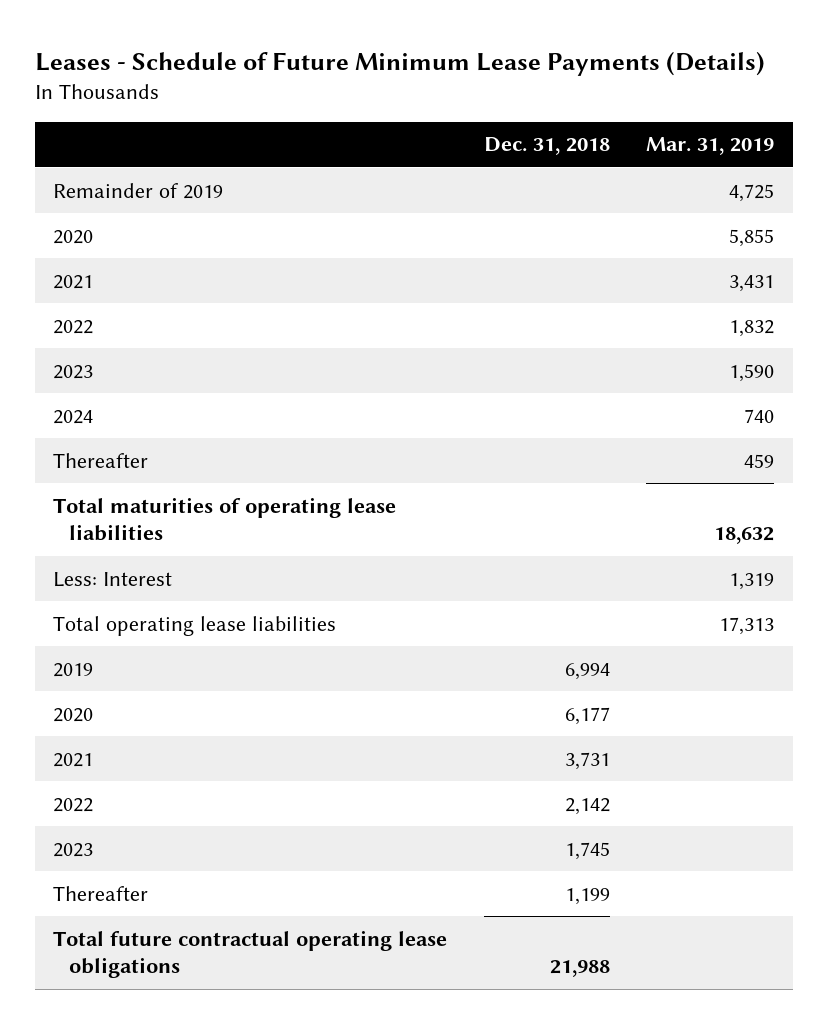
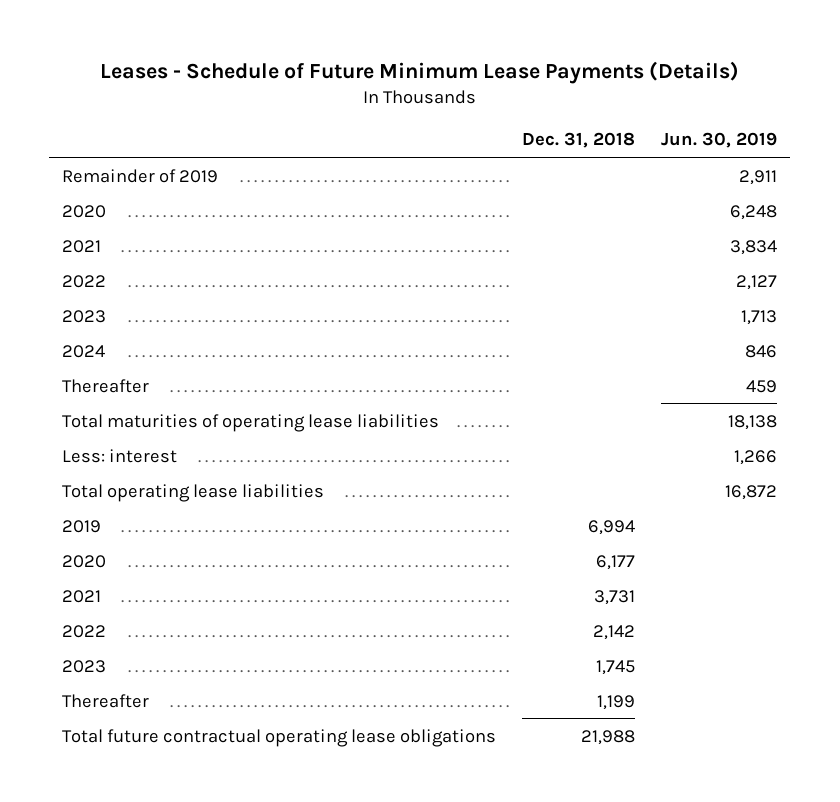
[646,137,775,156] Mar. 31, 2019 -> none
none -> [661,132,778,149] Jun. 30, 2019
[53,571,173,587] Less: Interest -> [62,448,178,463] Less: interest

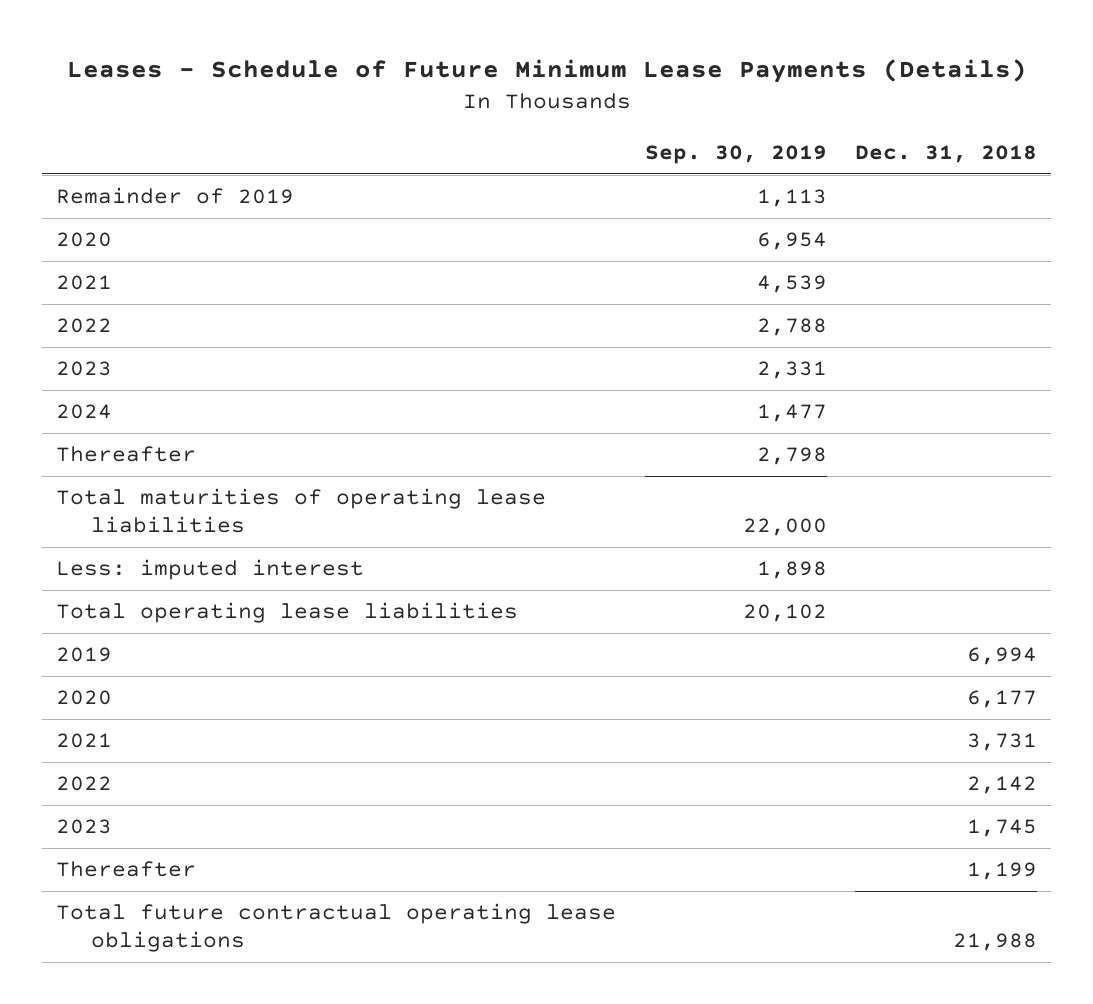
[661,132,778,149] Jun. 30, 2019 -> none
none -> [644,144,827,164] Sep. 30, 2019
[62,448,178,463] Less: interest -> [56,559,365,581] Less: imputed interest

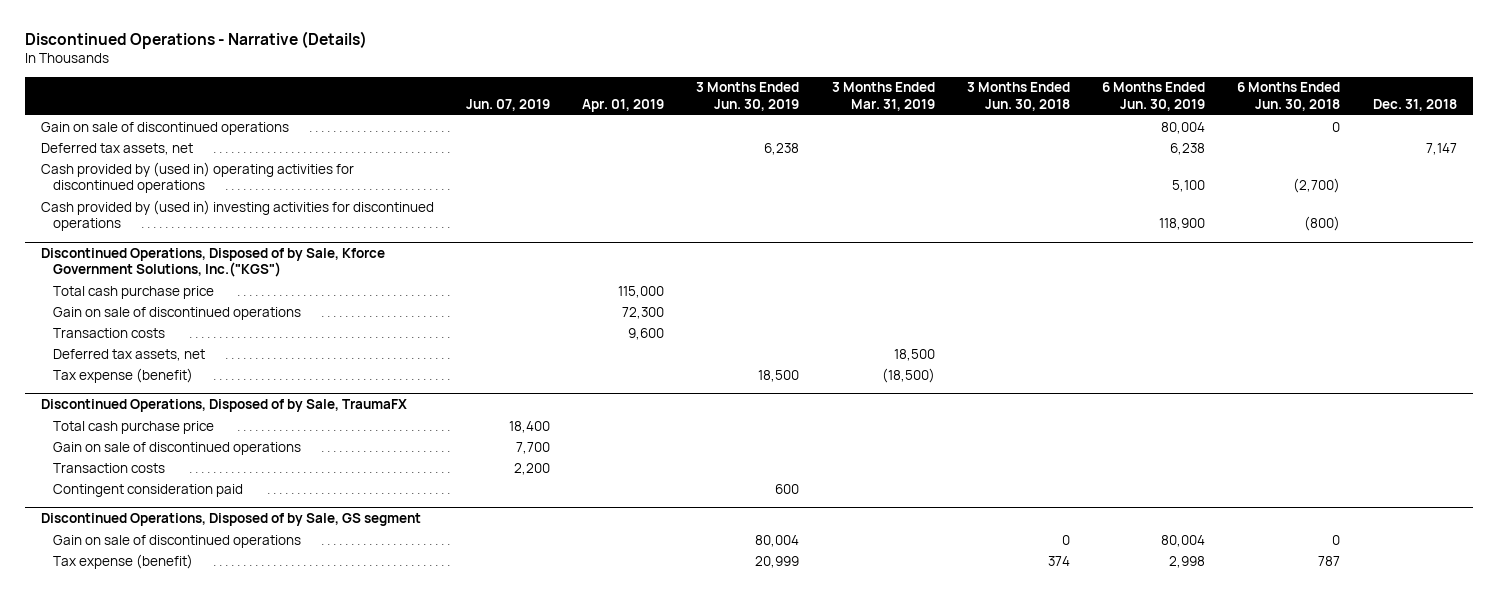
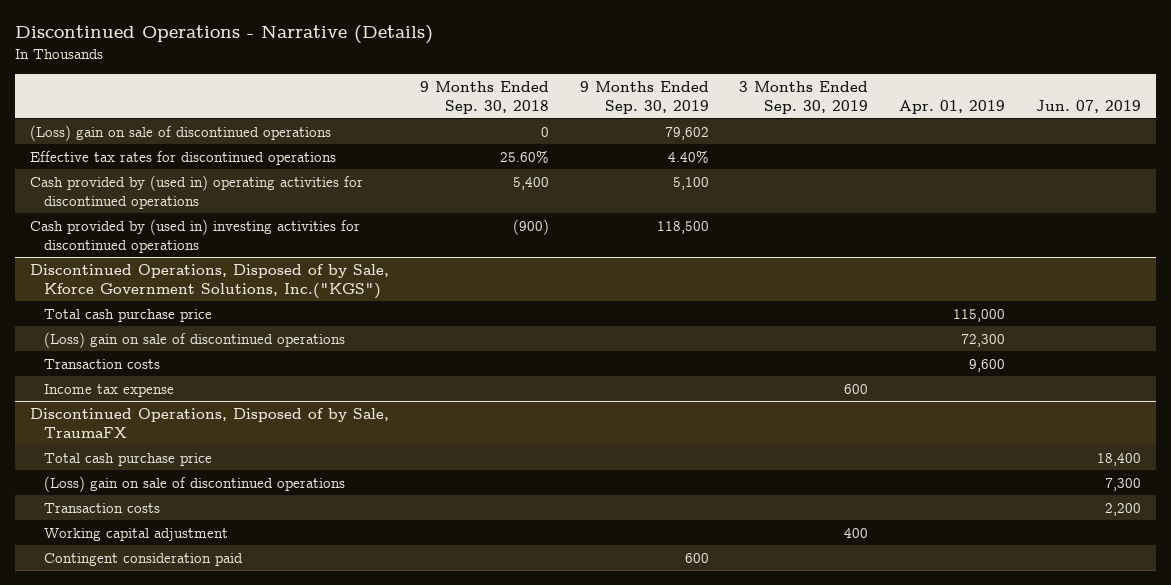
[696,82,800,111] 3 Months Ended Jun. 30, 2019 -> none
[831,82,935,111] 3 Months Ended Mar. 31, 2019 -> none
[966,82,1070,111] 3 Months Ended Jun. 30, 2018 -> none
[1102,82,1206,111] 6 Months Ended Jun. 30, 2019 -> none
[1237,82,1341,111] 6 Months Ended Jun. 30, 2018 -> none
[1372,98,1457,111] Dec. 31, 2018 -> none
none -> [420,80,550,114] 9 Months Ended Sep. 30, 2018
none -> [579,80,709,114] 9 Months Ended Sep. 30, 2019
none -> [739,80,869,114] 3 Months Ended Sep. 30, 2019
[40,142,193,155] Deferred tax assets, net -> none
[40,121,289,135] Gain on sale of discontinued operations -> [30,124,332,141] (Loss) gain on sale of discontinued operations
none -> [30,150,337,165] Effective tax rates for discontinued operations
[53,306,302,320] Gain on sale of discontinued operations -> [43,331,345,348] (Loss) gain on sale of discontinued operations
[53,348,206,361] Deferred tax assets, net -> none
[53,367,194,383] Tax expense (benefit) -> [43,383,174,397] Income tax expense
[53,441,302,455] Gain on sale of discontinued operations -> [43,475,345,492] (Loss) gain on sale of discontinued operations
[516,441,551,454] 7,700 -> [1104,477,1141,491] 7,300
none -> [43,527,228,541] Working capital adjustment
[40,512,421,526] Discontinued Operations, Disposed of by Sale, GS segment -> none
[53,534,302,548] Gain on sale of discontinued operations -> none
[53,553,194,569] Tax expense (benefit) -> none

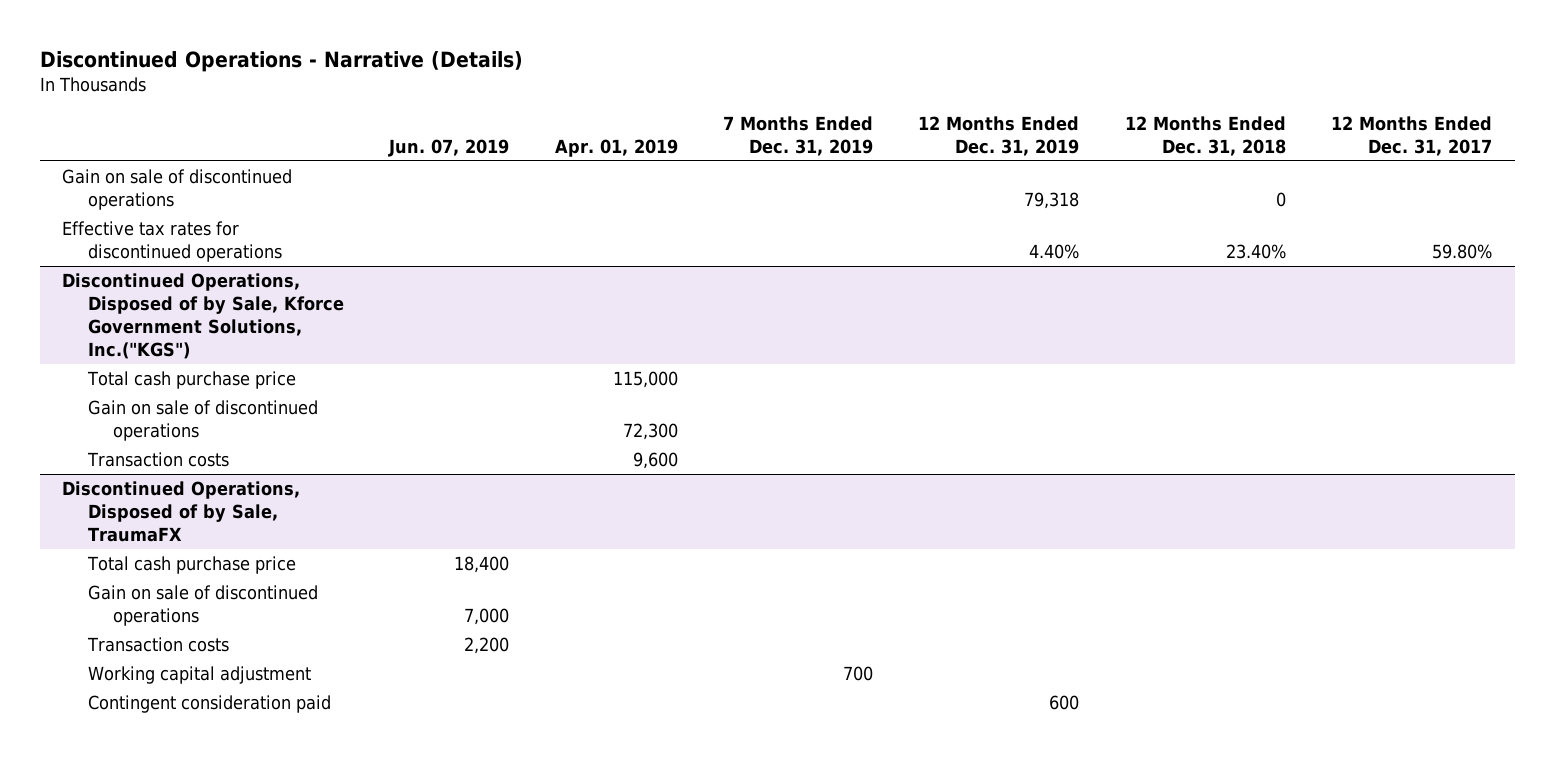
[420,80,550,114] 9 Months Ended Sep. 30, 2018 -> none
[579,80,709,114] 9 Months Ended Sep. 30, 2019 -> none
[739,80,869,114] 3 Months Ended Sep. 30, 2019 -> none
none -> [722,116,873,157] 7 Months Ended Dec. 31, 2019
none -> [918,116,1080,157] 12 Months Ended Dec. 31, 2019
none -> [1124,116,1286,157] 12 Months Ended Dec. 31, 2018
none -> [1330,116,1492,157] 12 Months Ended Dec. 31, 2017
[30,124,332,141] (Loss) gain on sale of discontinued operations -> [62,168,293,210] Gain on sale of discontinued operations
[30,174,364,209] Cash provided by (used in) operating activities for discontinued operations -> none
[30,218,361,253] Cash provided by (used in) investing activities for discontinued operations -> none
[43,331,345,348] (Loss) gain on sale of discontinued operations -> [87,399,318,441] Gain on sale of discontinued operations
[43,383,174,397] Income tax expense -> none
[43,475,345,492] (Loss) gain on sale of discontinued operations -> [87,584,318,626] Gain on sale of discontinued operations
[1104,477,1141,491] 7,300 -> [464,607,510,625] 7,000

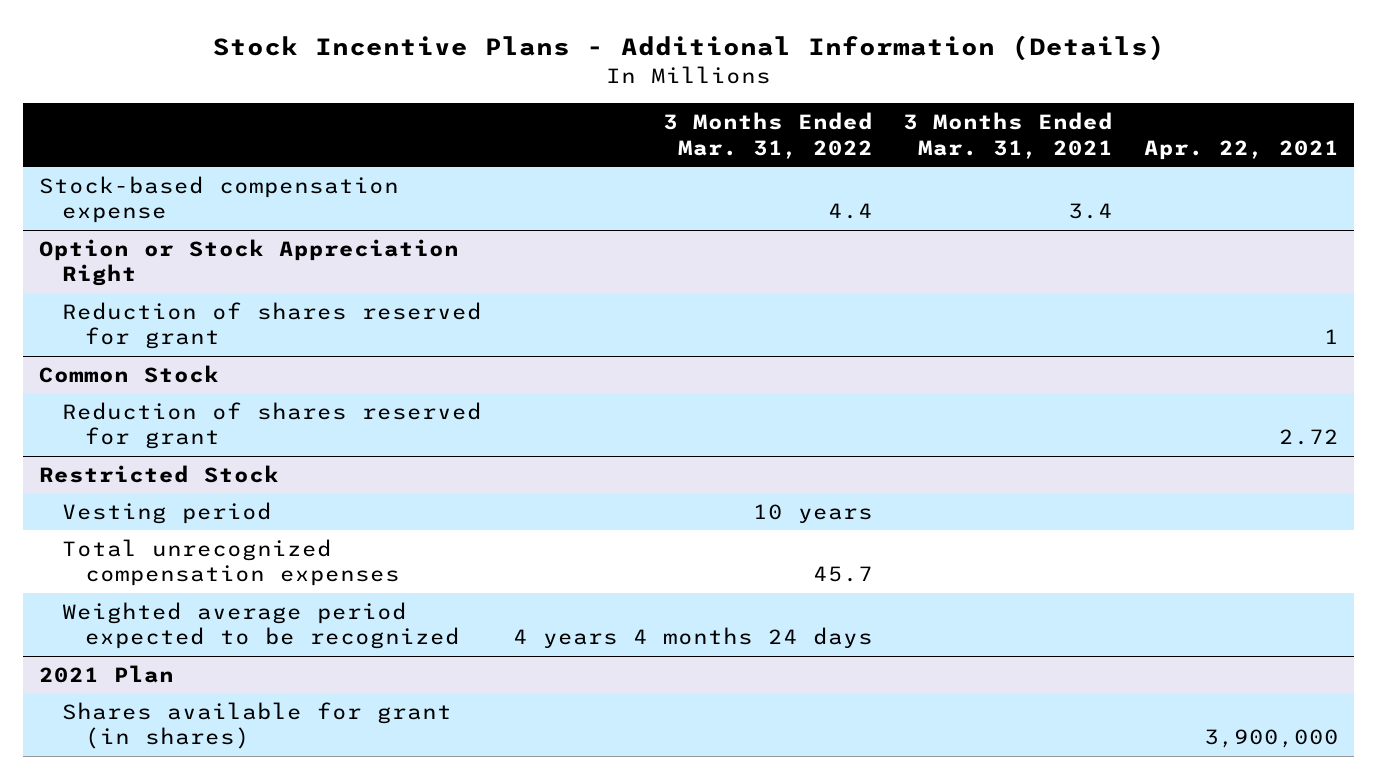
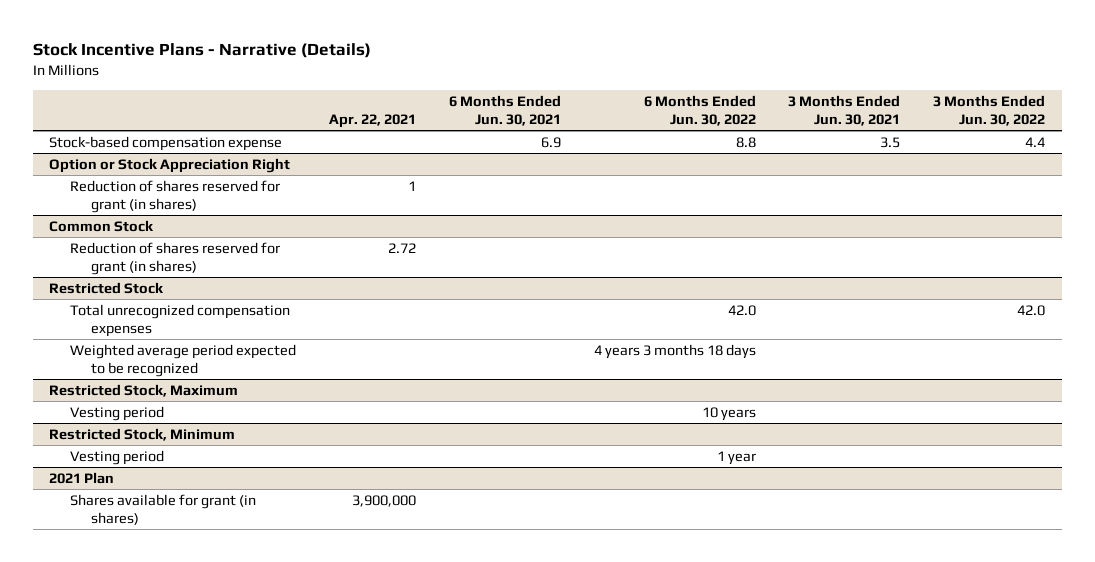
[212,35,1165,62] Stock Incentive Plans - Additional Information (Details) -> [32,43,371,59] Stock Incentive Plans - Narrative (Details)
[662,112,873,159] 3 Months Ended Mar. 31, 2022 -> none
[903,112,1114,159] 3 Months Ended Mar. 31, 2021 -> none
none -> [448,94,561,126] 6 Months Ended Jun. 30, 2021
none -> [643,94,756,126] 6 Months Ended Jun. 30, 2022
none -> [788,94,901,126] 3 Months Ended Jun. 30, 2021
none -> [933,94,1046,126] 3 Months Ended Jun. 30, 2022
[62,301,483,350] Reduction of shares reserved for grant -> [69,179,280,214] Reduction of shares reserved for grant (in shares)
[62,401,483,450] Reduction of shares reserved for grant -> [69,241,280,276] Reduction of shares reserved for grant (in shares)
[62,501,273,524] Vesting period -> none
none -> [49,383,239,397] Restricted Stock, Maximum
none -> [69,405,164,421] Vesting period
none -> [49,427,236,441] Restricted Stock, Minimum
none -> [69,449,164,465] Vesting period

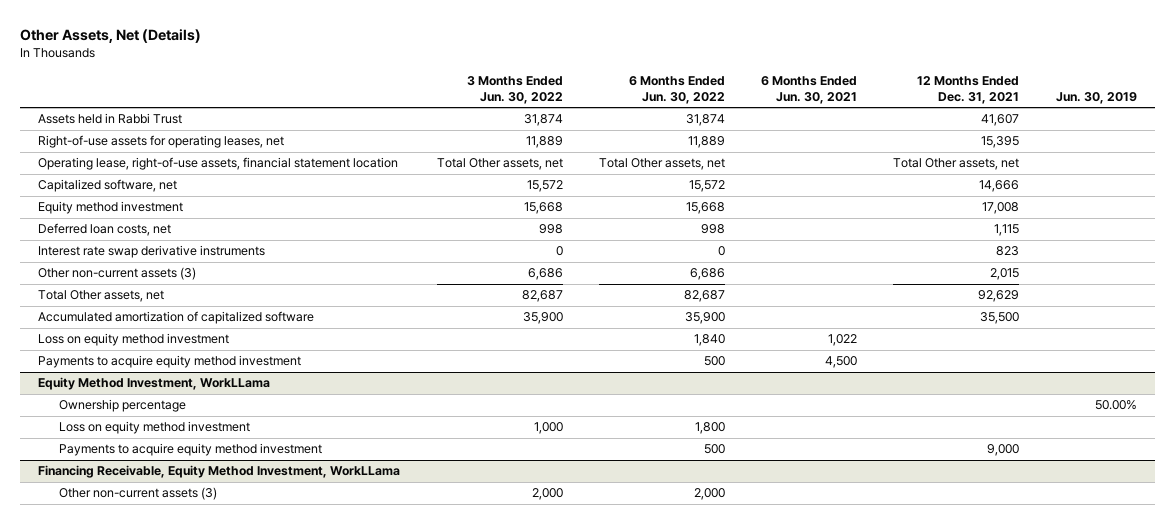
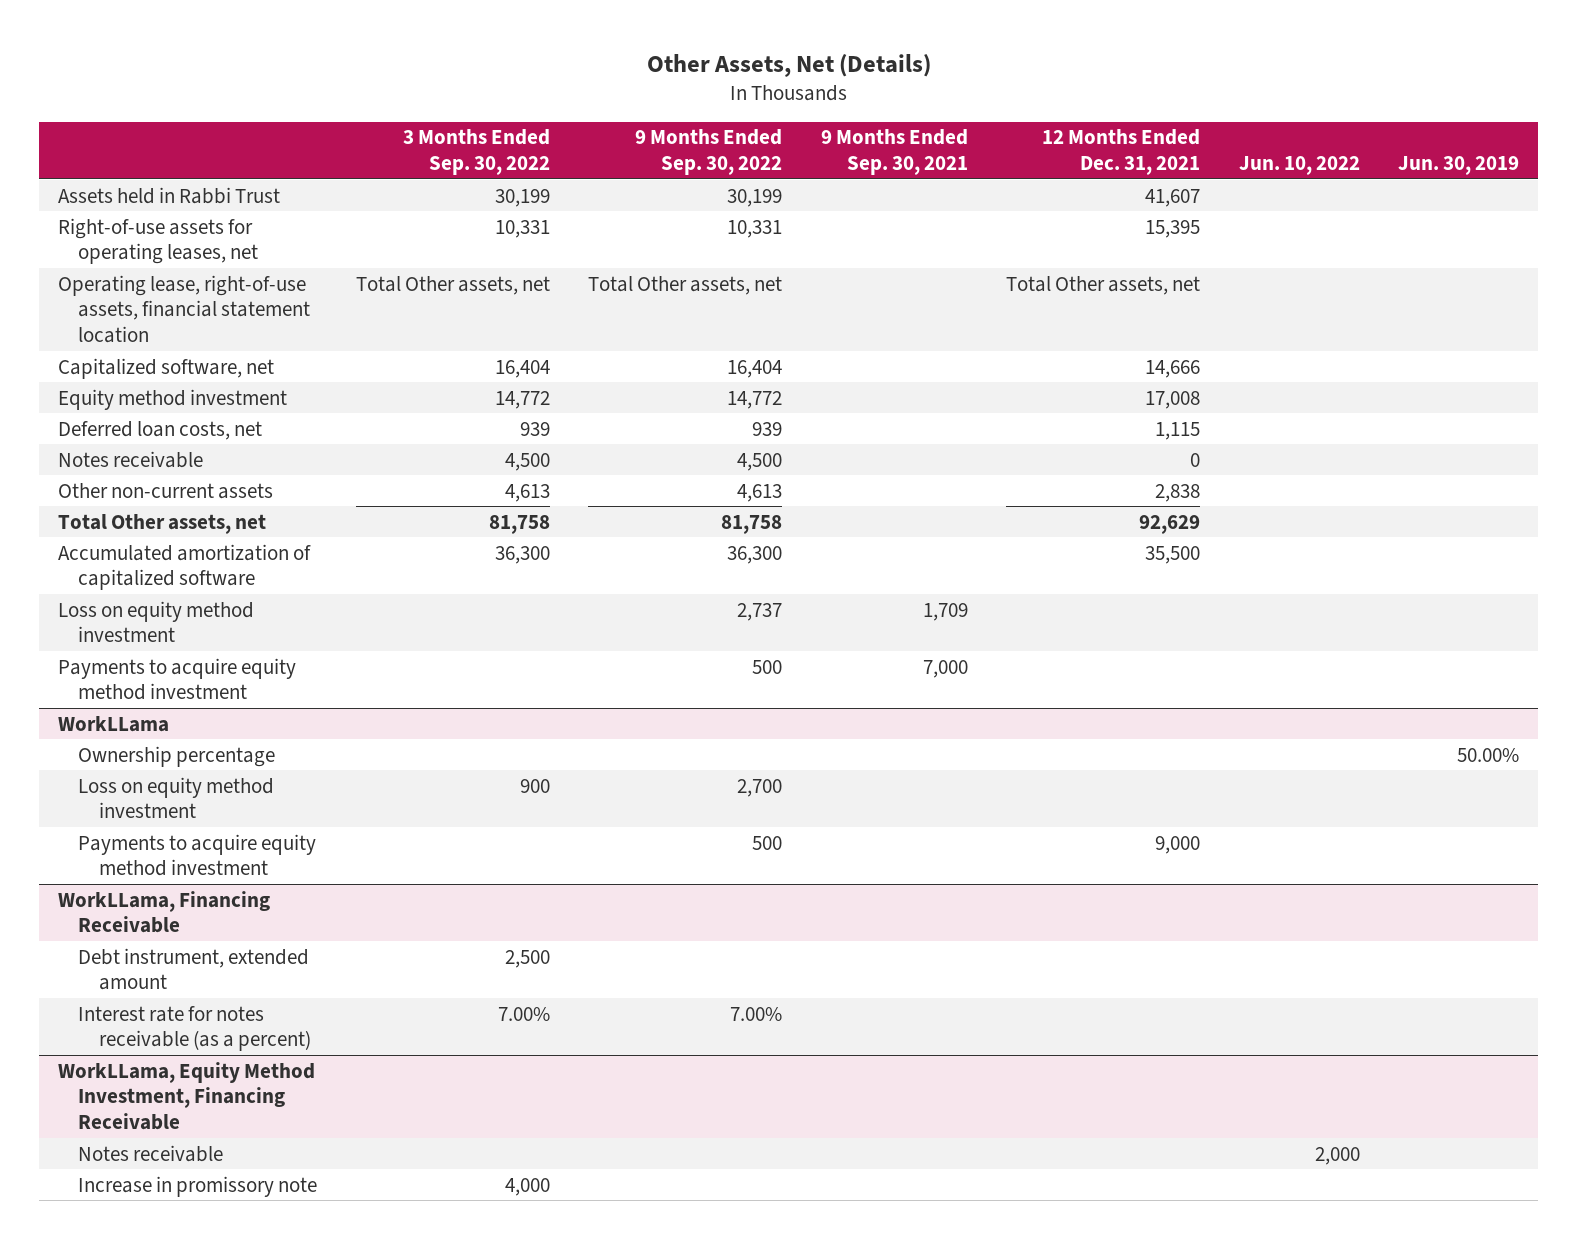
[466,76,563,105] 3 Months Ended Jun. 30, 2022 -> none
[628,76,725,105] 6 Months Ended Jun. 30, 2022 -> none
[761,76,858,105] 6 Months Ended Jun. 30, 2021 -> none
none -> [402,129,550,176] 3 Months Ended Sep. 30, 2022
none -> [635,129,783,176] 9 Months Ended Sep. 30, 2022
none -> [820,129,968,176] 9 Months Ended Sep. 30, 2021
none -> [1238,156,1360,176] Jun. 10, 2022
[38,245,266,259] Interest rate swap derivative instruments -> none
none -> [58,450,204,468] Notes receivable
[38,267,197,281] Other non-current assets (3) -> [58,482,274,499] Other non-current assets
[990,268,1020,281] 2,015 -> [1155,483,1201,502] 2,838
[38,377,271,391] Equity Method Investment, WorkLLama -> [58,715,170,732] WorkLLama
[58,487,217,501] Other non-current assets (3) -> none
none -> [58,890,271,934] WorkLLama, Financing Receivable
none -> [78,947,310,991] Debt instrument, extended amount
none -> [78,1005,311,1052] Interest rate for notes receivable (as a percent)
[38,465,401,479] Financing Receivable, Equity Method Investment, WorkLLama -> [58,1061,316,1131] WorkLLama, Equity Method Investment, Financing Receivable
none -> [78,1144,224,1162] Notes receivable
none -> [78,1175,318,1197] Increase in promissory note

